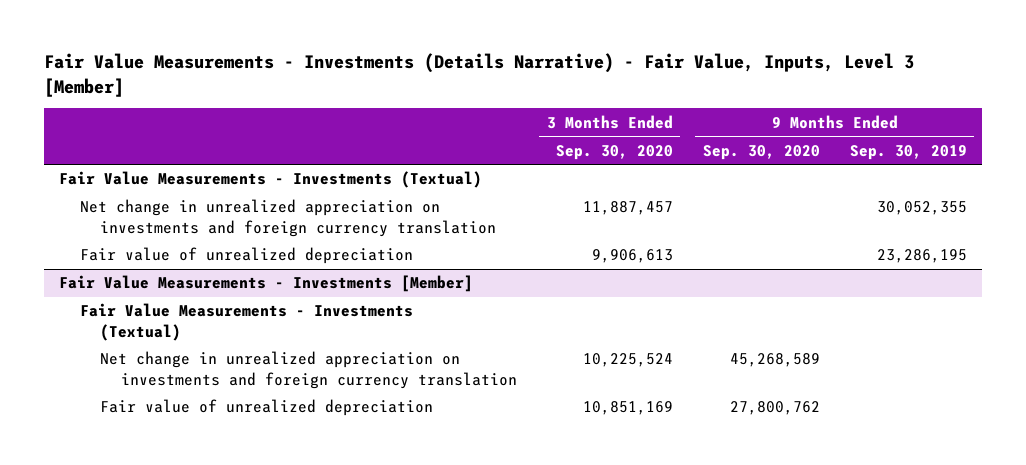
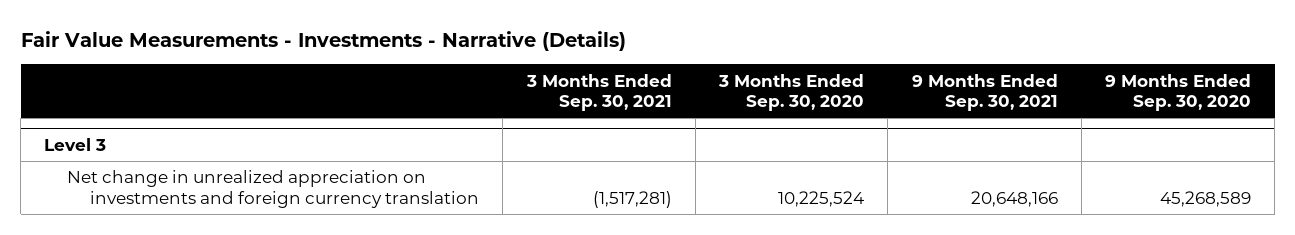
[44,53,915,97] Fair Value Measurements - Investments (Details Narrative) - Fair Value, Inputs, Level 3 [Member] -> [20,31,626,52] Fair Value Measurements - Investments - Narrative (Details)
[849,144,967,160] Sep. 30, 2019 -> none
none -> [525,73,672,112] 3 Months Ended Sep. 30, 2021
none -> [911,73,1058,112] 9 Months Ended Sep. 30, 2021
[59,171,483,189] Fair Value Measurements - Investments (Textual) -> none
[79,199,497,237] Net change in unrealized appreciation on investments and foreign currency translation -> none
[79,247,413,265] Fair value of unrealized depreciation -> none
[79,303,413,341] Fair Value Measurements - Investments (Textual) -> none
[59,275,474,293] Fair Value Measurements - Investments [Member] -> [44,137,107,151] Level 3
[100,399,434,417] Fair value of unrealized depreciation -> none

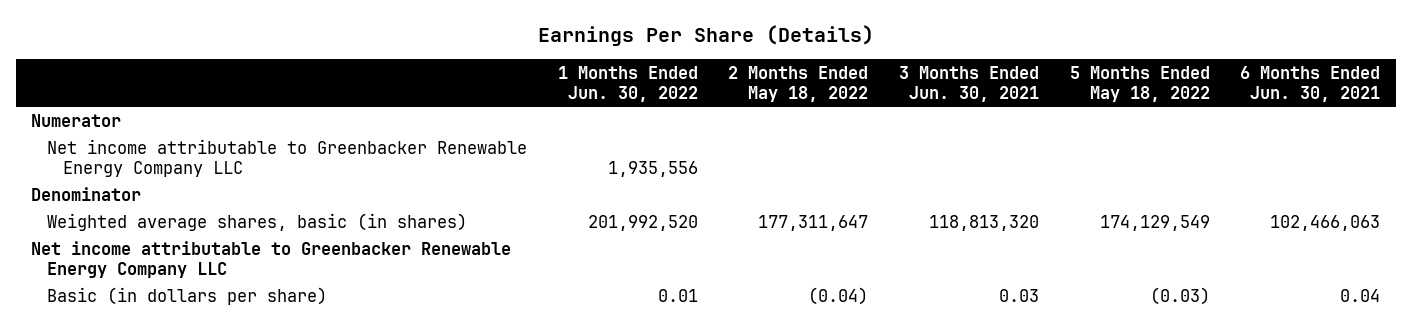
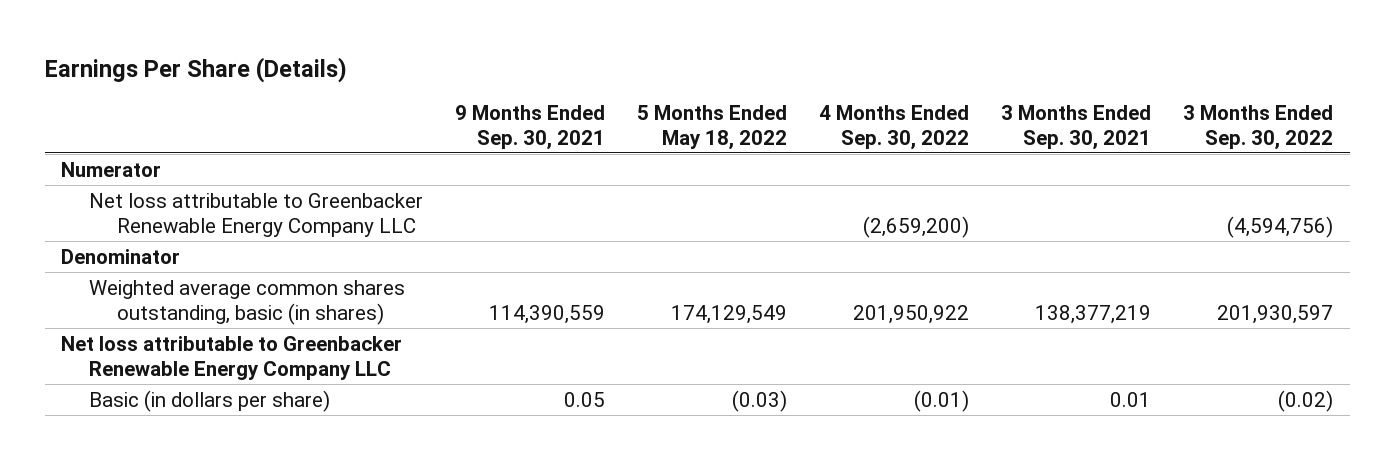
[557,66,698,103] 1 Months Ended Jun. 30, 2022 -> none
[728,66,869,103] 2 Months Ended May 18, 2022 -> none
[899,66,1040,103] 3 Months Ended Jun. 30, 2021 -> none
[1240,66,1381,103] 6 Months Ended Jun. 30, 2021 -> none
none -> [455,104,606,150] 9 Months Ended Sep. 30, 2021
none -> [819,104,970,150] 4 Months Ended Sep. 30, 2022
none -> [1001,104,1152,150] 3 Months Ended Sep. 30, 2021
none -> [1183,104,1334,150] 3 Months Ended Sep. 30, 2022
[47,138,528,177] Net income attributable to Greenbacker Renewable Energy Company LLC -> [89,192,424,237] Net loss attributable to Greenbacker Renewable Energy Company LLC
[47,212,468,231] Weighted average shares, basic (in shares) -> [89,279,406,325] Weighted average common shares outstanding, basic (in shares)
[31,240,512,278] Net income attributable to Greenbacker Renewable Energy Company LLC -> [61,335,403,380] Net loss attributable to Greenbacker Renewable Energy Company LLC

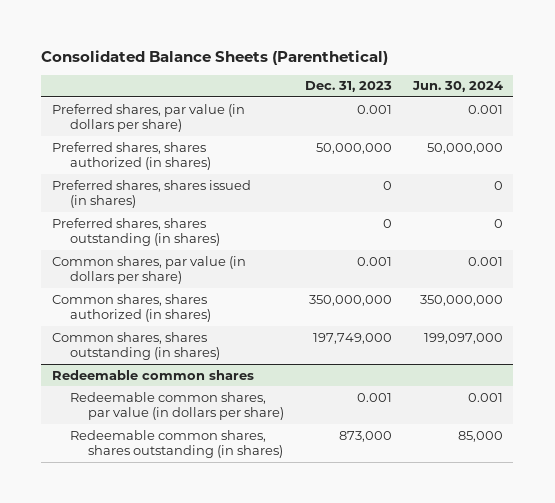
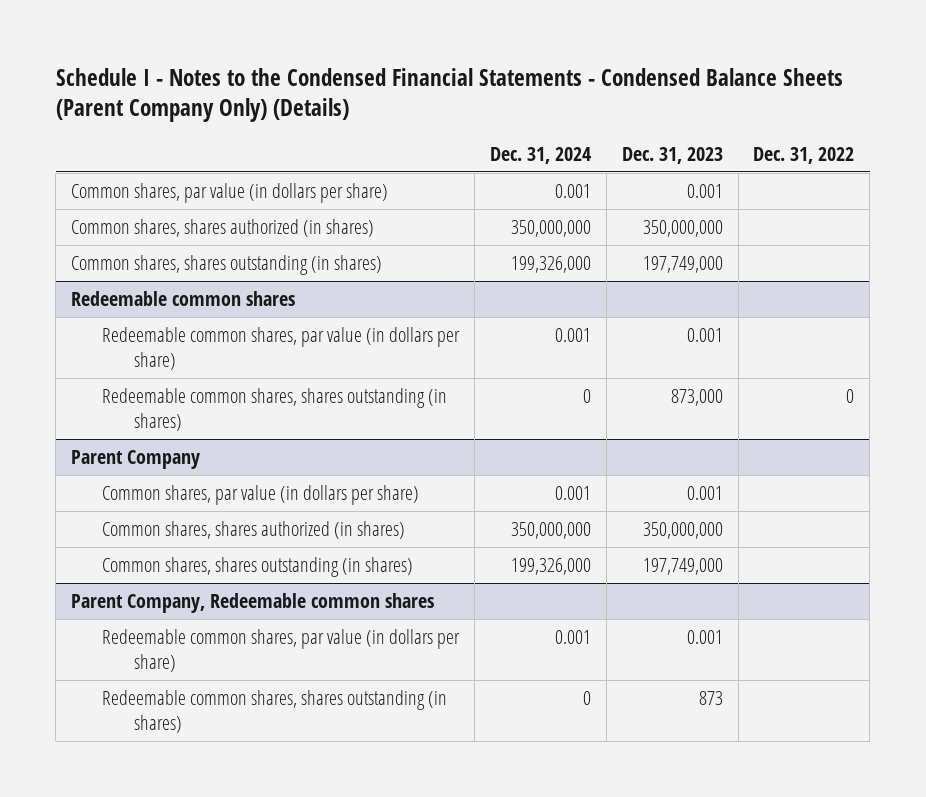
[41,49,389,65] Consolidated Balance Sheets (Parenthetical) -> [55,68,843,123] Schedule I - Notes to the Condensed Financial Statements - Condensed Balance Sheets (Parent Company Only) (Details)
[411,81,503,93] Jun. 30, 2024 -> none
none -> [490,146,592,164] Dec. 31, 2024
none -> [753,146,855,164] Dec. 31, 2022
[51,103,245,133] Preferred shares, par value (in dollars per share) -> none
[51,141,211,171] Preferred shares, shares authorized (in shares) -> none
[51,179,251,209] Preferred shares, shares issued (in shares) -> none
[51,217,220,247] Preferred shares, shares outstanding (in shares) -> none
none -> [71,449,201,469] Parent Company
none -> [102,484,420,505] Common shares, par value (in dollars per share)
none -> [102,520,406,539] Common shares, shares authorized (in shares)
none -> [102,556,414,577] Common shares, shares outstanding (in shares)
none -> [71,592,435,613] Parent Company, Redeemable common shares
none -> [102,628,461,672] Redeemable common shares, par value (in dollars per share)
none -> [102,689,448,733] Redeemable common shares, shares outstanding (in shares)

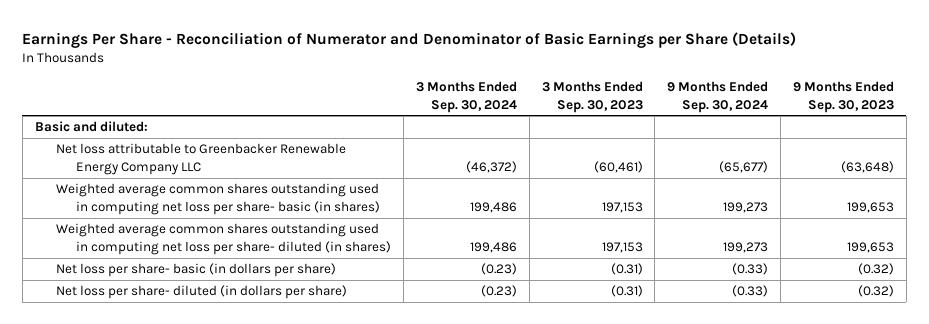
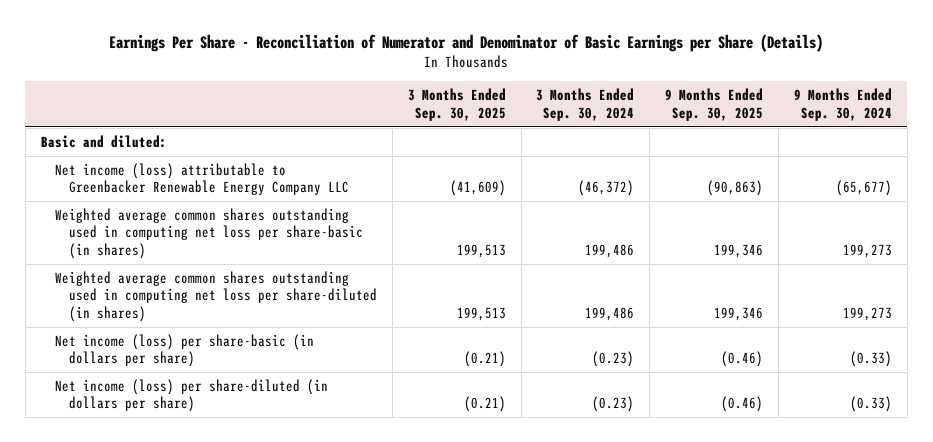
[541,81,643,113] 3 Months Ended Sep. 30, 2023 -> none
[792,81,894,113] 9 Months Ended Sep. 30, 2023 -> none
none -> [407,88,506,121] 3 Months Ended Sep. 30, 2025
none -> [665,88,764,121] 9 Months Ended Sep. 30, 2025
[55,143,346,176] Net loss attributable to Greenbacker Renewable Energy Company LLC -> [54,162,349,196] Net income (loss) attributable to Greenbacker Renewable Energy Company LLC
[55,183,381,216] Weighted average common shares outstanding used in computing net loss per share- basic (in shares) -> [54,207,363,260] Weighted average common shares outstanding used in computing net loss per share-basic (in shares)
[55,223,392,256] Weighted average common shares outstanding used in computing net loss per share- diluted (in shares) -> [54,270,377,323] Weighted average common shares outstanding used in computing net loss per share-diluted (in shares)
[55,263,336,278] Net loss per share- basic (in dollars per share) -> [54,333,314,368] Net income (loss) per share-basic (in dollars per share)
[55,285,347,300] Net loss per share- diluted (in dollars per share) -> [54,378,328,413] Net income (loss) per share-diluted (in dollars per share)

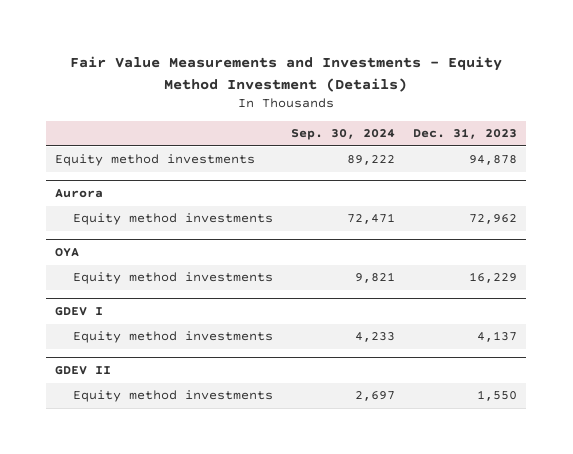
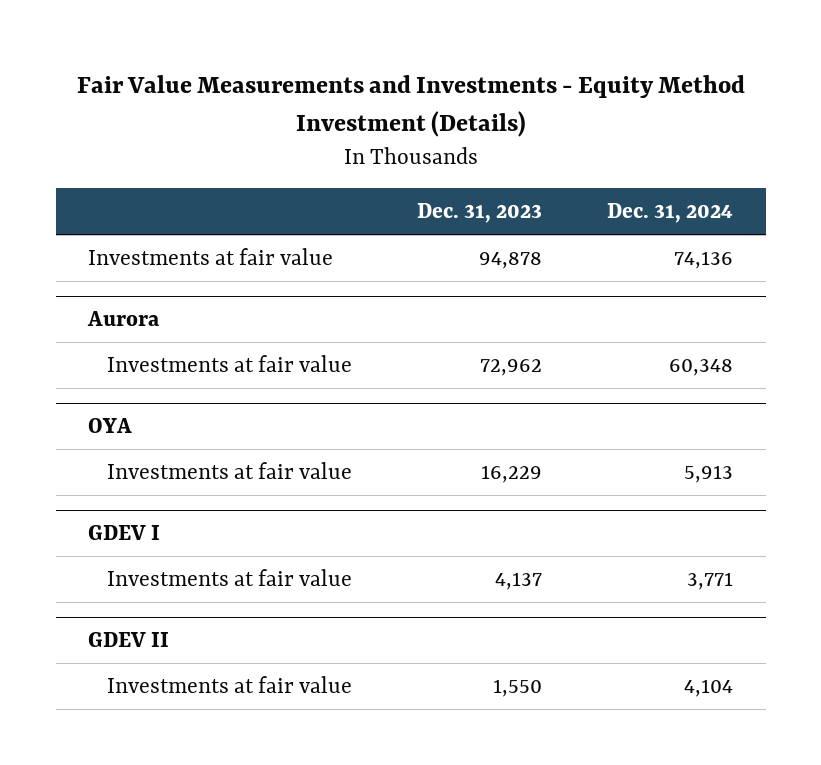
[291,129,396,141] Sep. 30, 2024 -> none
none -> [607,203,734,224] Dec. 31, 2024
[55,154,256,167] Equity method investments -> [88,247,334,265] Investments at fair value
[72,213,273,226] Equity method investments -> [106,354,352,372] Investments at fair value
[72,272,273,285] Equity method investments -> [106,461,352,479] Investments at fair value
[72,331,273,344] Equity method investments -> [106,568,352,586] Investments at fair value
[72,390,273,403] Equity method investments -> [106,675,352,693] Investments at fair value

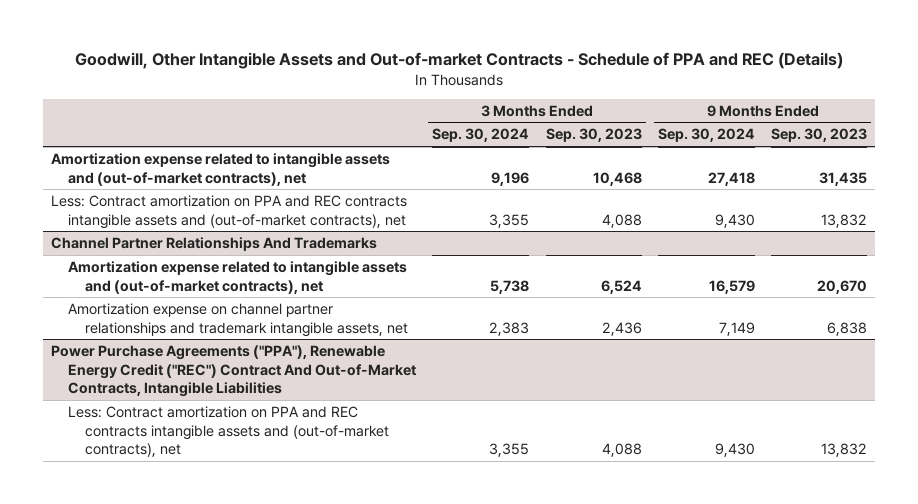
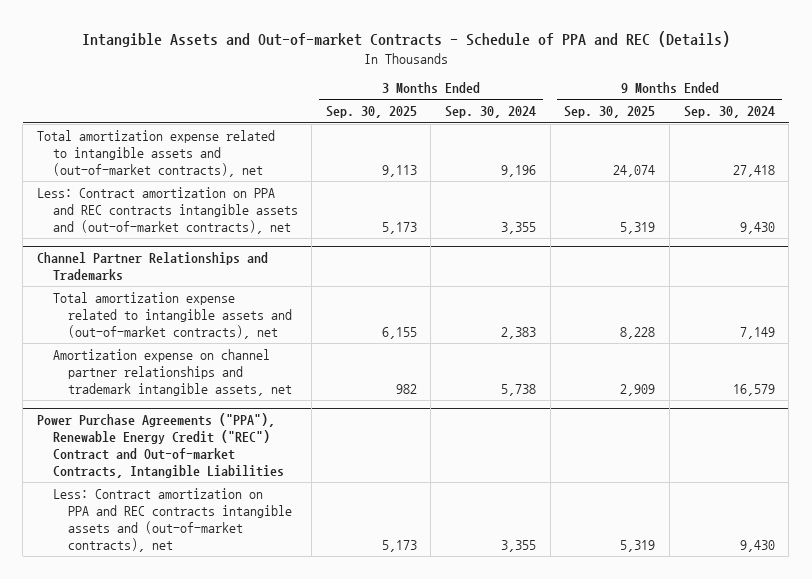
[75,52,844,70] Goodwill, Other Intangible Assets and Out-of-market Contracts - Schedule of PPA and REC (Details) -> [81,31,730,48] Intangible Assets and Out-of-market Contracts - Schedule of PPA and REC (Details)
[545,128,642,143] Sep. 30, 2023 -> none
[771,128,868,143] Sep. 30, 2023 -> none
none -> [325,106,417,119] Sep. 30, 2025
none -> [564,106,656,119] Sep. 30, 2025
[50,152,390,186] Amortization expense related to intangible assets and (out-of-market contracts), net -> [36,129,275,177] Total amortization expense related to intangible assets and (out-of-market contracts), net
[50,236,377,251] Channel Partner Relationships And Trademarks -> [36,252,268,281] Channel Partner Relationships and Trademarks
[68,260,408,294] Amortization expense related to intangible assets and (out-of-market contracts), net -> [52,291,293,339] Total amortization expense related to intangible assets and (out-of-market contracts), net
[490,279,530,294] 5,738 -> [501,326,537,339] 2,383
[708,279,755,294] 16,579 -> [739,326,775,339] 7,149
[489,321,530,336] 2,383 -> [501,383,537,396] 5,738
[718,321,755,336] 7,149 -> [732,383,775,396] 16,579
[50,344,417,398] Power Purchase Agreements ("PPA"), Renewable Energy Credit ("REC") Contract And Out-of-Market Contracts, Intangible Liabilities -> [36,413,284,479] Power Purchase Agreements ("PPA"), Renewable Energy Credit ("REC") Contract and Out-of-market Contracts, Intangible Liabilities

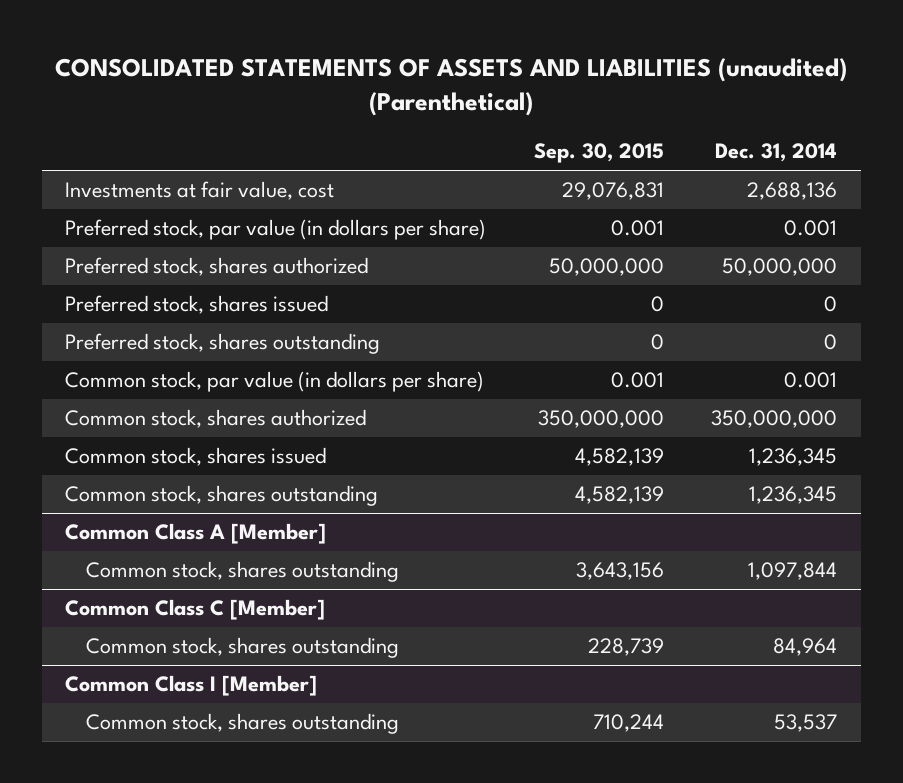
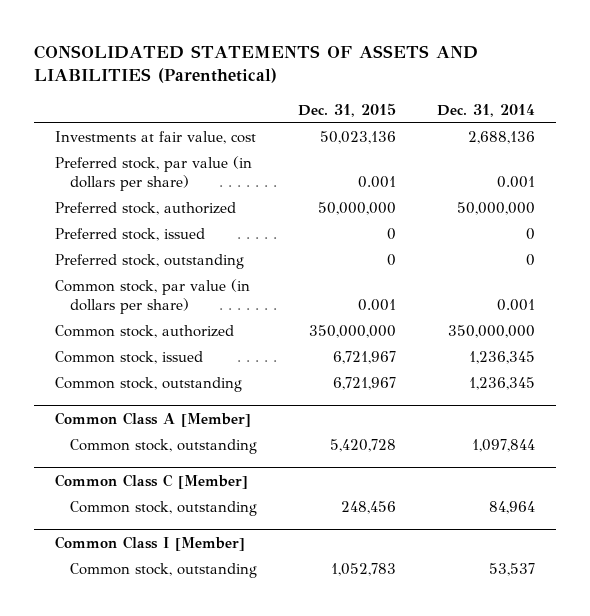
[55,57,848,117] CONSOLIDATED STATEMENTS OF ASSETS AND LIABILITIES (unaudited) (Parenthetical) -> [34,44,479,84] CONSOLIDATED STATEMENTS OF ASSETS AND LIABILITIES (Parenthetical)
[533,143,664,164] Sep. 30, 2015 -> none
none -> [297,102,396,117] Dec. 31, 2015
[65,257,369,277] Preferred stock, shares authorized -> [54,202,236,216] Preferred stock, authorized
[65,295,329,315] Preferred stock, shares issued -> [54,228,205,242] Preferred stock, issued
[65,333,381,355] Preferred stock, shares outstanding -> [54,254,244,270] Preferred stock, outstanding
[65,409,367,429] Common stock, shares authorized -> [54,325,234,339] Common stock, authorized
[65,447,327,467] Common stock, shares issued -> [54,351,203,365] Common stock, issued
[65,485,379,507] Common stock, shares outstanding -> [54,377,242,393] Common stock, outstanding
[85,561,399,583] Common stock, shares outstanding -> [69,439,257,455] Common stock, outstanding
[85,637,399,659] Common stock, shares outstanding -> [69,501,257,517] Common stock, outstanding
[85,713,399,735] Common stock, shares outstanding -> [69,563,257,579] Common stock, outstanding

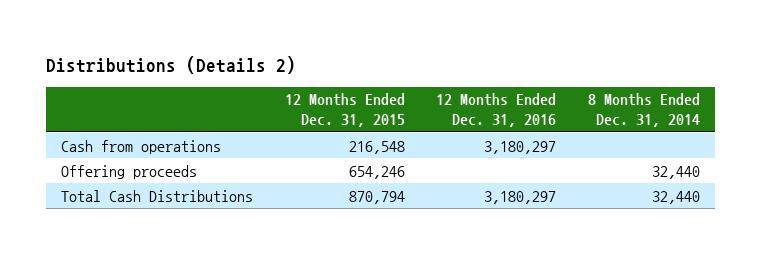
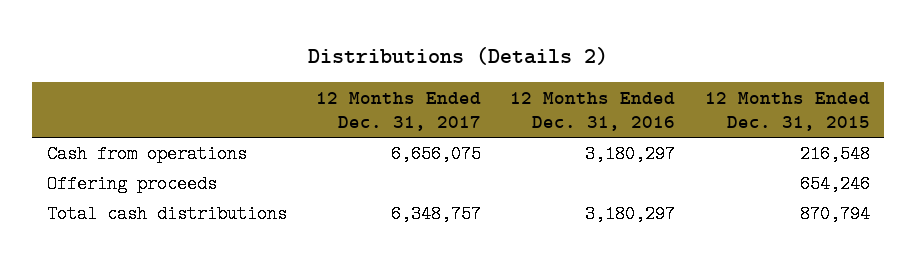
[587,93,700,128] 8 Months Ended Dec. 31, 2014 -> none
none -> [316,91,482,132] 12 Months Ended Dec. 31, 2017
[61,189,254,202] Total Cash Distributions -> [46,205,287,224] Total cash distributions

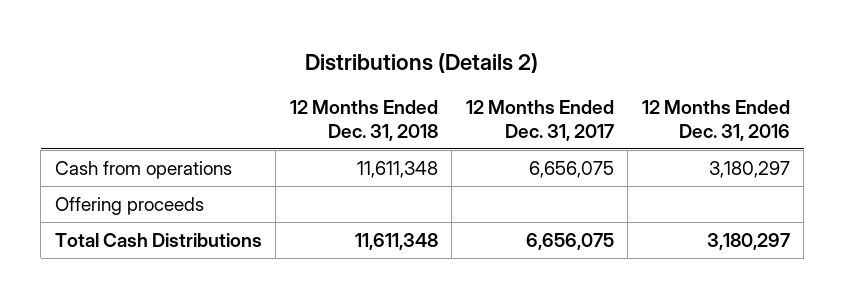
[704,91,870,132] 12 Months Ended Dec. 31, 2015 -> none
none -> [289,100,438,141] 12 Months Ended Dec. 31, 2018
[46,205,287,224] Total cash distributions -> [54,232,262,247] Total Cash Distributions
[391,205,482,224] 6,348,757 -> [525,232,614,250] 6,656,075

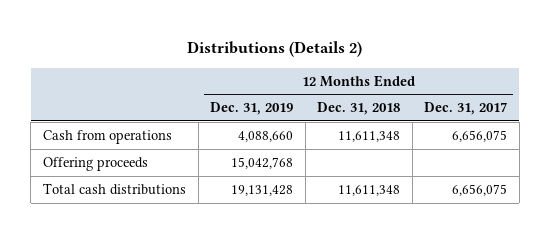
[641,100,790,141] 12 Months Ended Dec. 31, 2016 -> none
none -> [210,102,294,116] Dec. 31, 2019
[54,232,262,247] Total Cash Distributions -> [42,182,186,195] Total cash distributions

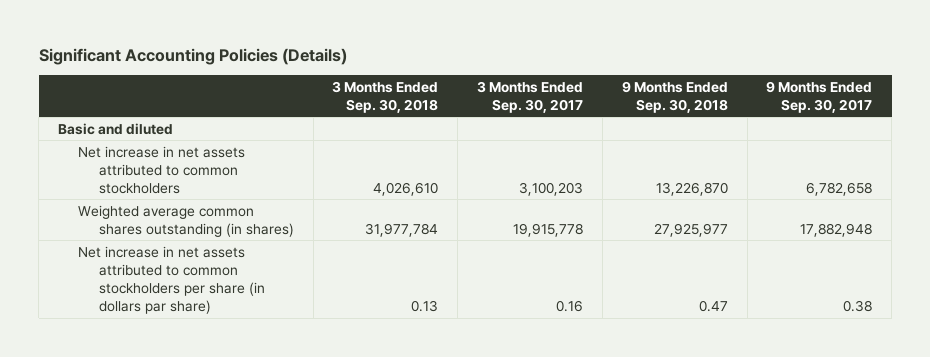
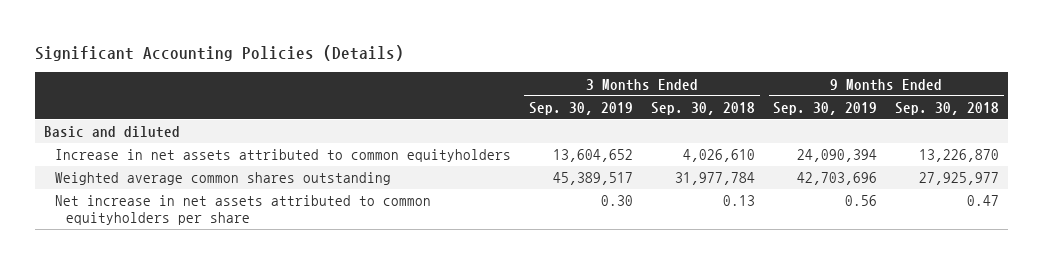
[477,80,584,113] 3 Months Ended Sep. 30, 2017 -> none
[766,80,873,113] 9 Months Ended Sep. 30, 2017 -> none
none -> [528,101,633,115] Sep. 30, 2019
none -> [773,101,878,115] Sep. 30, 2019
[78,145,246,194] Net increase in net assets attributed to common stockholders -> [54,149,511,163] Increase in net assets attributed to common equityholders
[78,204,294,237] Weighted average common shares outstanding (in shares) -> [54,172,391,186] Weighted average common shares outstanding
[78,245,265,315] Net increase in net assets attributed to common stockholders per share (in dollars par share) -> [54,195,431,226] Net increase in net assets attributed to common equityholders per share

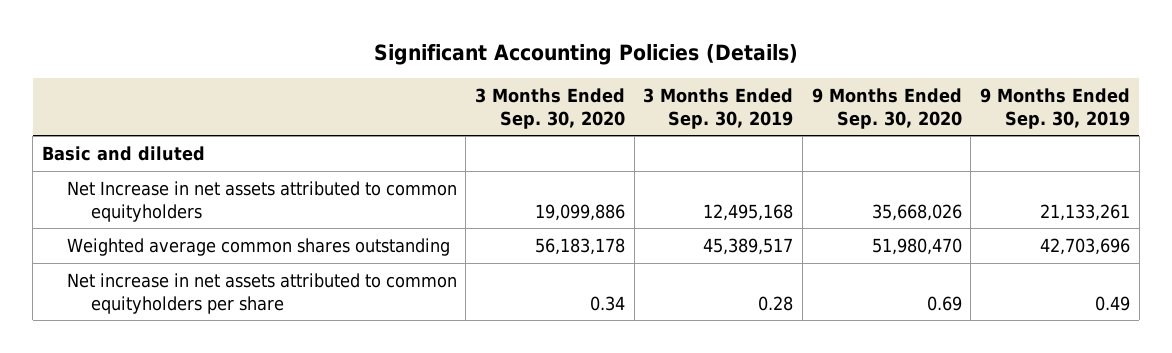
[651,101,756,115] Sep. 30, 2018 -> none
[895,101,1000,115] Sep. 30, 2018 -> none
none -> [475,87,626,129] 3 Months Ended Sep. 30, 2020
none -> [811,87,962,129] 9 Months Ended Sep. 30, 2020
[54,149,511,163] Increase in net assets attributed to common equityholders -> [66,180,457,222] Net Increase in net assets attributed to common equityholders
[552,149,633,163] 13,604,652 -> [703,203,794,221] 12,495,168
[797,149,878,163] 24,090,394 -> [1040,203,1131,221] 21,133,261
[600,195,633,207] 0.30 -> [758,295,794,311] 0.28
[845,195,878,207] 0.56 -> [1095,295,1131,311] 0.49

